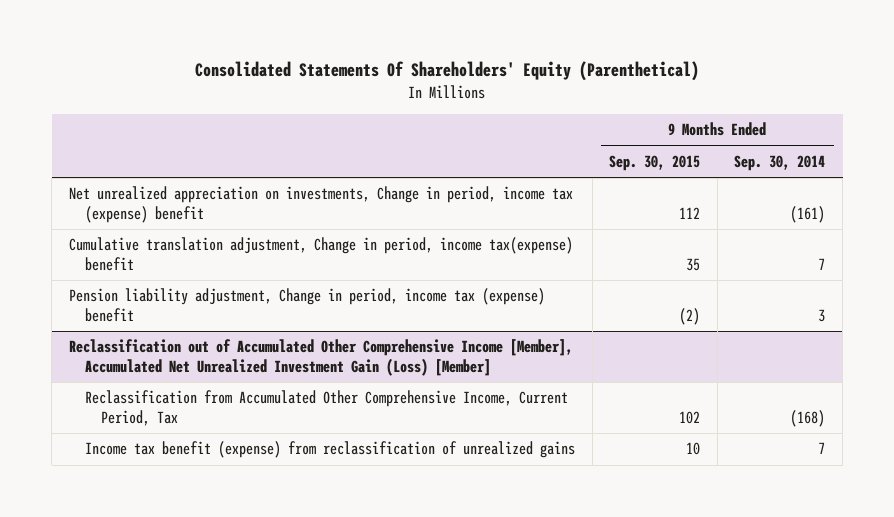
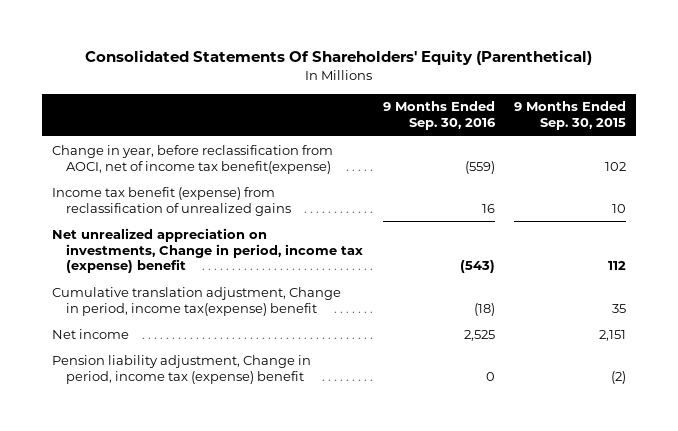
[734,154,826,171] Sep. 30, 2014 -> none
none -> [382,101,496,131] 9 Months Ended Sep. 30, 2016
none -> [51,144,333,174] Change in year, before reclassification from AOCI, net of income tax benefit(expense)
none -> [51,186,291,216] Income tax benefit (expense) from reclassification of unrealized gains
none -> [51,328,129,339] Net income
[68,339,573,377] Reclassification out of Accumulated Other Comprehensive Income [Member], Accumulated Net Unrealized Investment Gain (Loss) [Member] -> none
[85,390,569,427] Reclassification from Accumulated Other Comprehensive Income, Current Period, Tax -> none
[85,441,576,459] Income tax benefit (expense) from reclassification of unrealized gains -> none

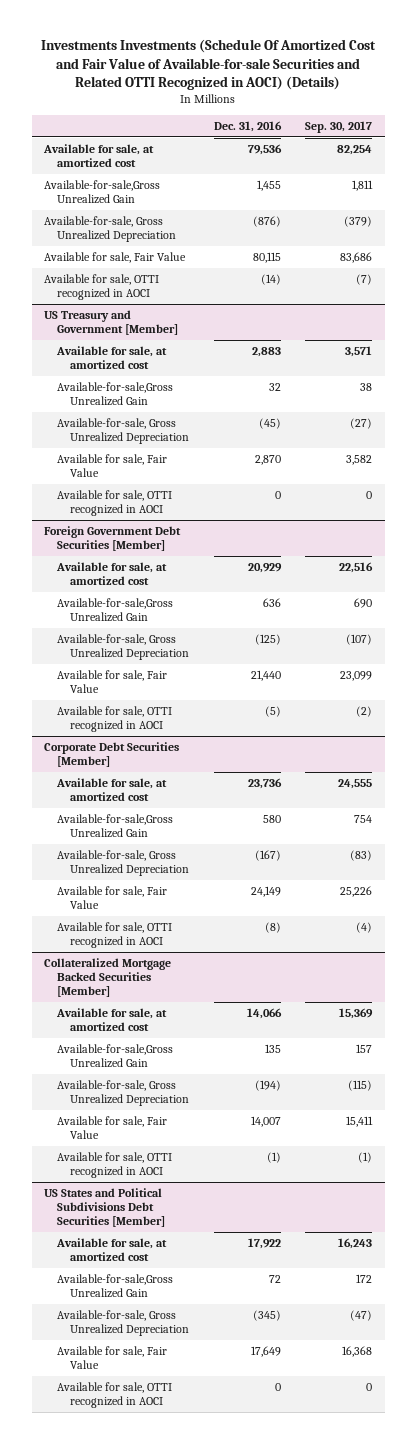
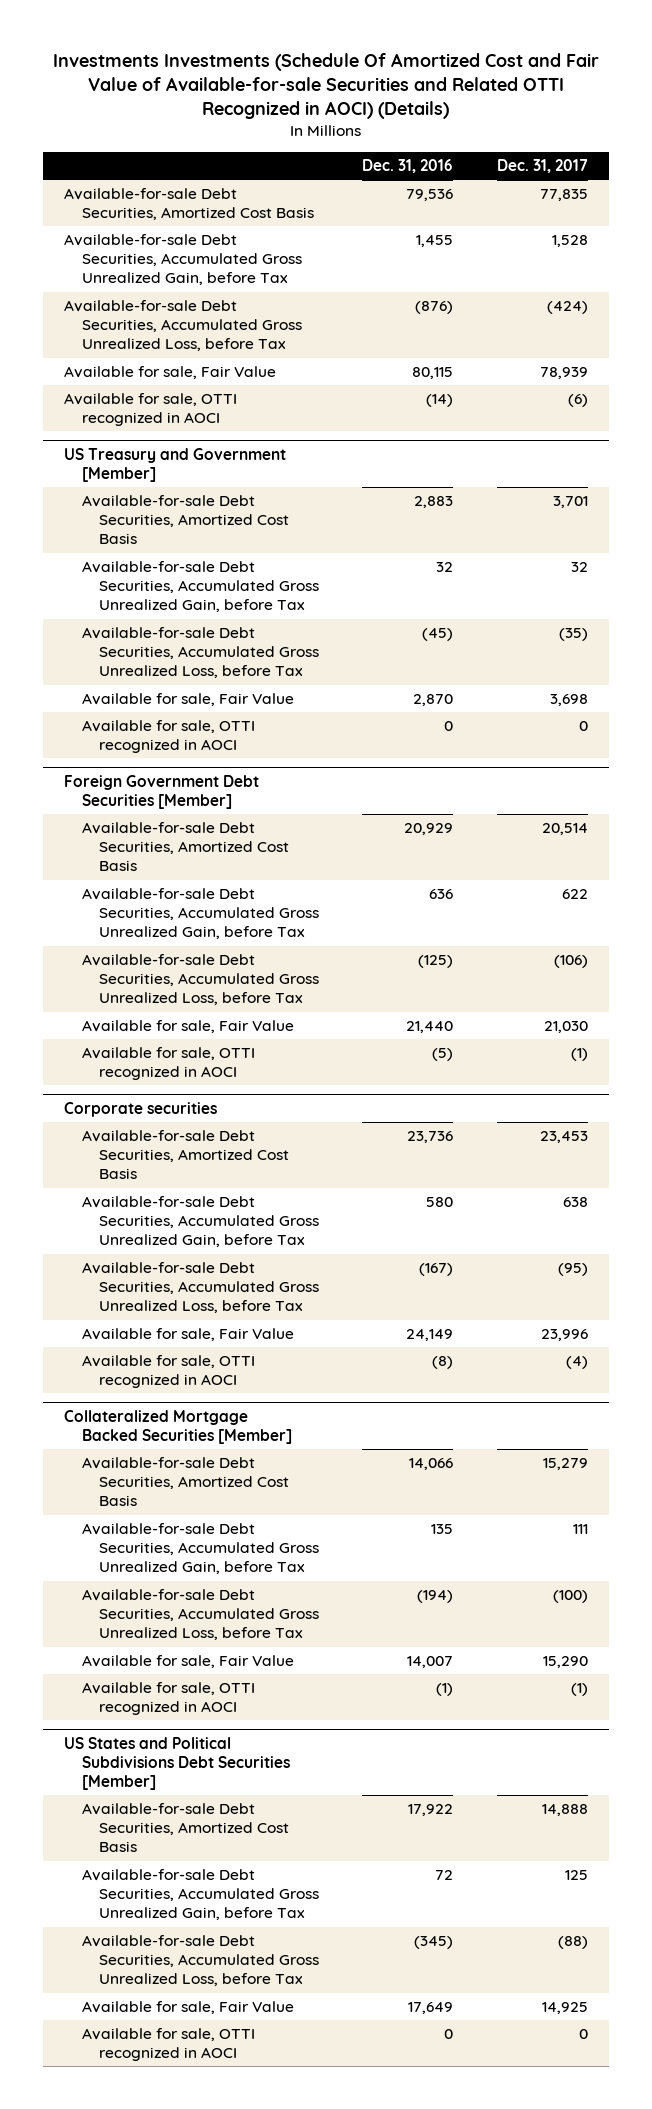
[305,121,373,134] Sep. 30, 2017 -> none
none -> [496,159,588,174] Dec. 31, 2017
[43,143,155,168] Available for sale, at amortized cost -> [64,188,314,221] Available-for-sale Debt Securities, Amortized Cost Basis
[44,179,161,205] Available-for-sale,Gross Unrealized Gain -> [64,234,302,286] Available-for-sale Debt Securities, Accumulated Gross Unrealized Gain, before Tax
[44,215,177,243] Available-for-sale, Gross Unrealized Depreciation -> [64,300,302,352] Available-for-sale Debt Securities, Accumulated Gross Unrealized Loss, before Tax
[56,345,168,370] Available for sale, at amortized cost -> [81,495,289,545] Available-for-sale Debt Securities, Amortized Cost Basis
[57,381,174,407] Available-for-sale,Gross Unrealized Gain -> [81,561,319,613] Available-for-sale Debt Securities, Accumulated Gross Unrealized Gain, before Tax
[57,417,190,445] Available-for-sale, Gross Unrealized Depreciation -> [81,627,319,679] Available-for-sale Debt Securities, Accumulated Gross Unrealized Loss, before Tax
[56,561,168,586] Available for sale, at amortized cost -> [81,822,289,872] Available-for-sale Debt Securities, Amortized Cost Basis
[57,597,174,623] Available-for-sale,Gross Unrealized Gain -> [81,888,319,940] Available-for-sale Debt Securities, Accumulated Gross Unrealized Gain, before Tax
[57,633,190,661] Available-for-sale, Gross Unrealized Depreciation -> [81,954,319,1006] Available-for-sale Debt Securities, Accumulated Gross Unrealized Loss, before Tax
[44,741,180,768] Corporate Debt Securities [Member] -> [64,1101,218,1117] Corporate securities
[56,777,168,802] Available for sale, at amortized cost -> [81,1130,289,1180] Available-for-sale Debt Securities, Amortized Cost Basis
[57,813,174,839] Available-for-sale,Gross Unrealized Gain -> [81,1196,319,1248] Available-for-sale Debt Securities, Accumulated Gross Unrealized Gain, before Tax
[57,849,190,877] Available-for-sale, Gross Unrealized Depreciation -> [81,1262,319,1314] Available-for-sale Debt Securities, Accumulated Gross Unrealized Loss, before Tax
[56,1007,168,1032] Available for sale, at amortized cost -> [81,1457,289,1507] Available-for-sale Debt Securities, Amortized Cost Basis
[57,1043,174,1069] Available-for-sale,Gross Unrealized Gain -> [81,1523,319,1575] Available-for-sale Debt Securities, Accumulated Gross Unrealized Gain, before Tax
[57,1079,190,1107] Available-for-sale, Gross Unrealized Depreciation -> [81,1589,319,1641] Available-for-sale Debt Securities, Accumulated Gross Unrealized Loss, before Tax
[56,1237,168,1262] Available for sale, at amortized cost -> [81,1803,289,1853] Available-for-sale Debt Securities, Amortized Cost Basis
[57,1273,174,1299] Available-for-sale,Gross Unrealized Gain -> [81,1869,319,1921] Available-for-sale Debt Securities, Accumulated Gross Unrealized Gain, before Tax
[57,1309,190,1337] Available-for-sale, Gross Unrealized Depreciation -> [81,1935,319,1987] Available-for-sale Debt Securities, Accumulated Gross Unrealized Loss, before Tax

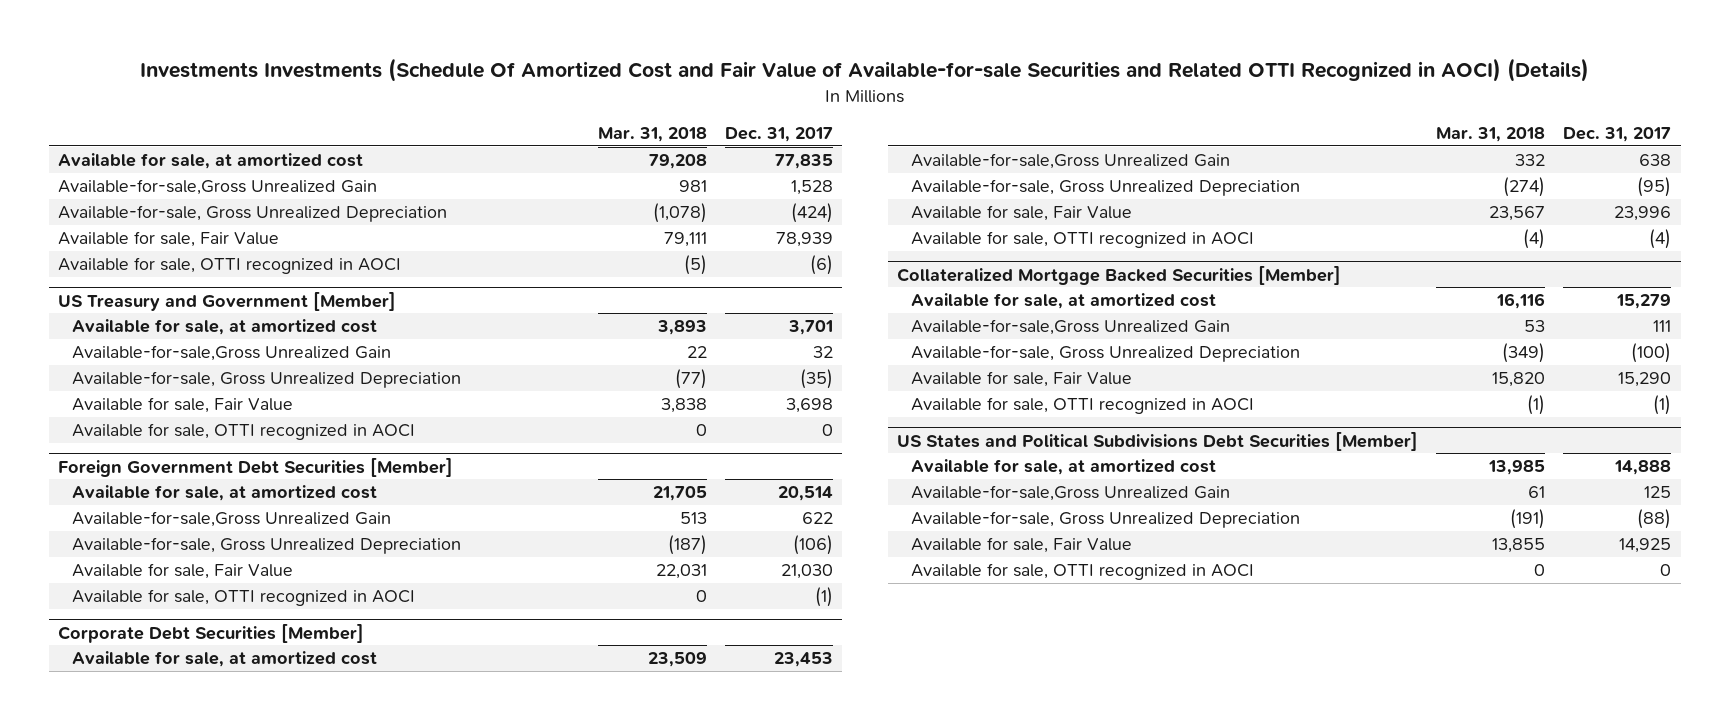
[362,159,454,174] Dec. 31, 2016 -> none
none -> [597,127,707,143] Mar. 31, 2018
[64,188,314,221] Available-for-sale Debt Securities, Amortized Cost Basis -> [58,153,364,170] Available for sale, at amortized cost
[64,234,302,286] Available-for-sale Debt Securities, Accumulated Gross Unrealized Gain, before Tax -> [58,179,378,196] Available-for-sale,Gross Unrealized Gain
[64,300,302,352] Available-for-sale Debt Securities, Accumulated Gross Unrealized Loss, before Tax -> [58,205,448,223] Available-for-sale, Gross Unrealized Depreciation
[81,495,289,545] Available-for-sale Debt Securities, Amortized Cost Basis -> [72,319,378,336] Available for sale, at amortized cost
[81,561,319,613] Available-for-sale Debt Securities, Accumulated Gross Unrealized Gain, before Tax -> [72,345,392,362] Available-for-sale,Gross Unrealized Gain
[81,627,319,679] Available-for-sale Debt Securities, Accumulated Gross Unrealized Loss, before Tax -> [72,371,462,389] Available-for-sale, Gross Unrealized Depreciation
[81,822,289,872] Available-for-sale Debt Securities, Amortized Cost Basis -> [72,485,378,502] Available for sale, at amortized cost
[81,888,319,940] Available-for-sale Debt Securities, Accumulated Gross Unrealized Gain, before Tax -> [72,511,392,528] Available-for-sale,Gross Unrealized Gain
[81,954,319,1006] Available-for-sale Debt Securities, Accumulated Gross Unrealized Loss, before Tax -> [72,537,462,555] Available-for-sale, Gross Unrealized Depreciation
[64,1101,218,1117] Corporate securities -> [58,623,365,643] Corporate Debt Securities [Member]
[81,1130,289,1180] Available-for-sale Debt Securities, Amortized Cost Basis -> [72,651,378,668] Available for sale, at amortized cost
[81,1196,319,1248] Available-for-sale Debt Securities, Accumulated Gross Unrealized Gain, before Tax -> [910,153,1230,170] Available-for-sale,Gross Unrealized Gain
[81,1262,319,1314] Available-for-sale Debt Securities, Accumulated Gross Unrealized Loss, before Tax -> [910,179,1300,197] Available-for-sale, Gross Unrealized Depreciation
[81,1457,289,1507] Available-for-sale Debt Securities, Amortized Cost Basis -> [910,293,1216,310] Available for sale, at amortized cost
[81,1523,319,1575] Available-for-sale Debt Securities, Accumulated Gross Unrealized Gain, before Tax -> [910,319,1230,336] Available-for-sale,Gross Unrealized Gain
[81,1589,319,1641] Available-for-sale Debt Securities, Accumulated Gross Unrealized Loss, before Tax -> [910,345,1300,363] Available-for-sale, Gross Unrealized Depreciation
[81,1803,289,1853] Available-for-sale Debt Securities, Amortized Cost Basis -> [910,459,1216,476] Available for sale, at amortized cost
[81,1869,319,1921] Available-for-sale Debt Securities, Accumulated Gross Unrealized Gain, before Tax -> [910,485,1230,502] Available-for-sale,Gross Unrealized Gain
[81,1935,319,1987] Available-for-sale Debt Securities, Accumulated Gross Unrealized Loss, before Tax -> [910,511,1300,529] Available-for-sale, Gross Unrealized Depreciation

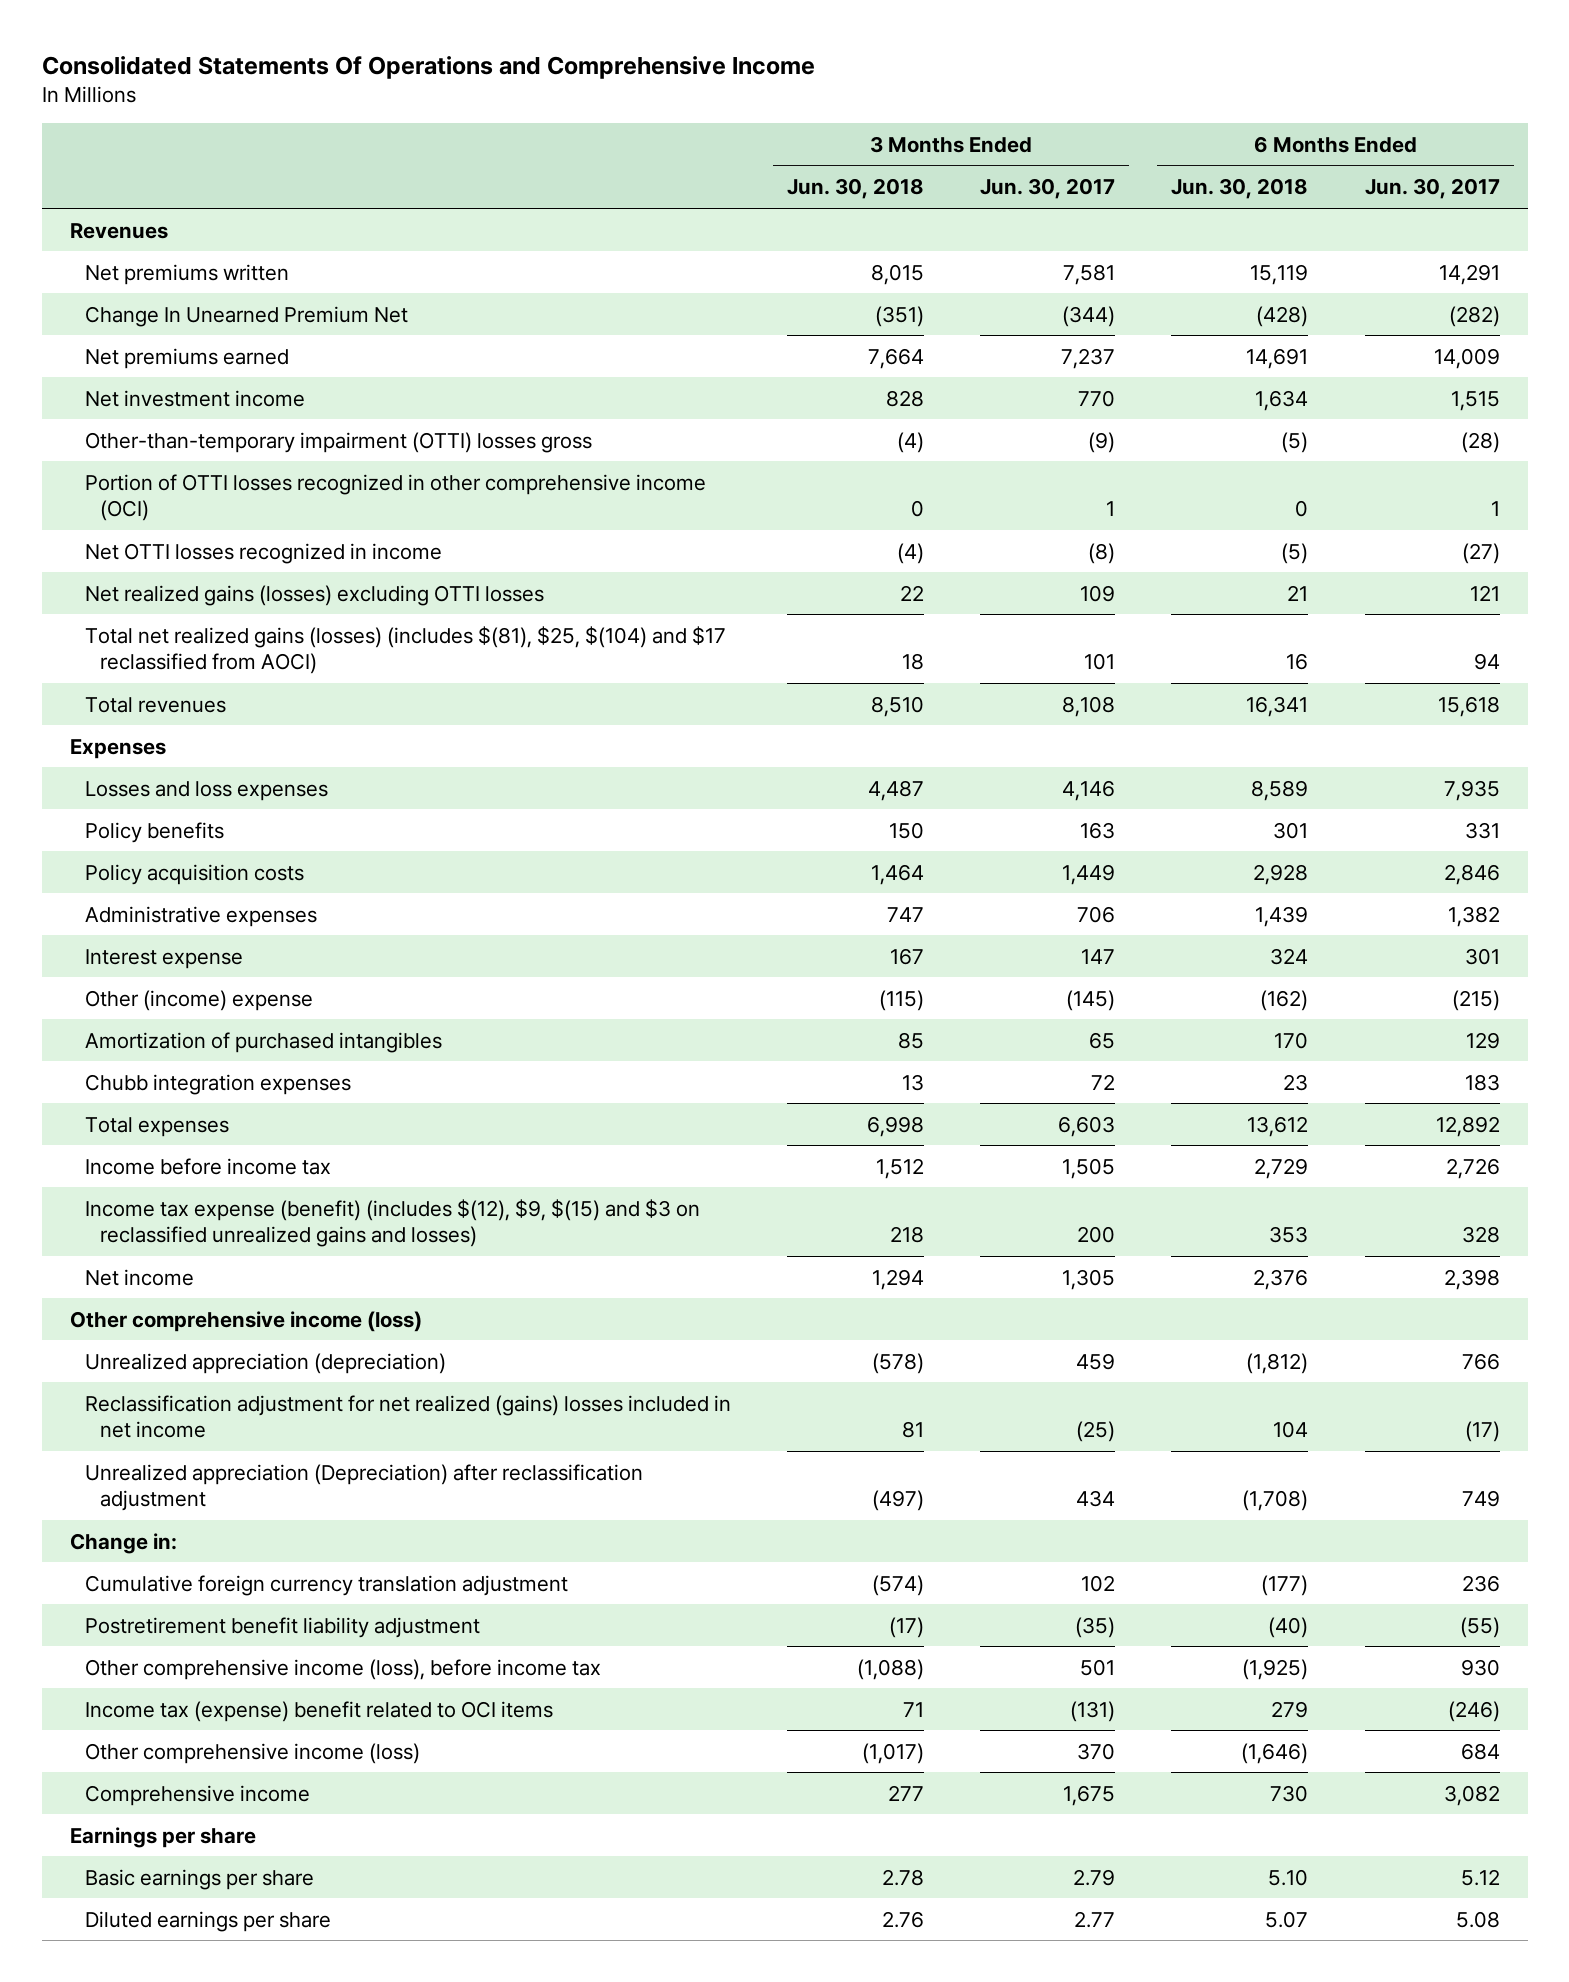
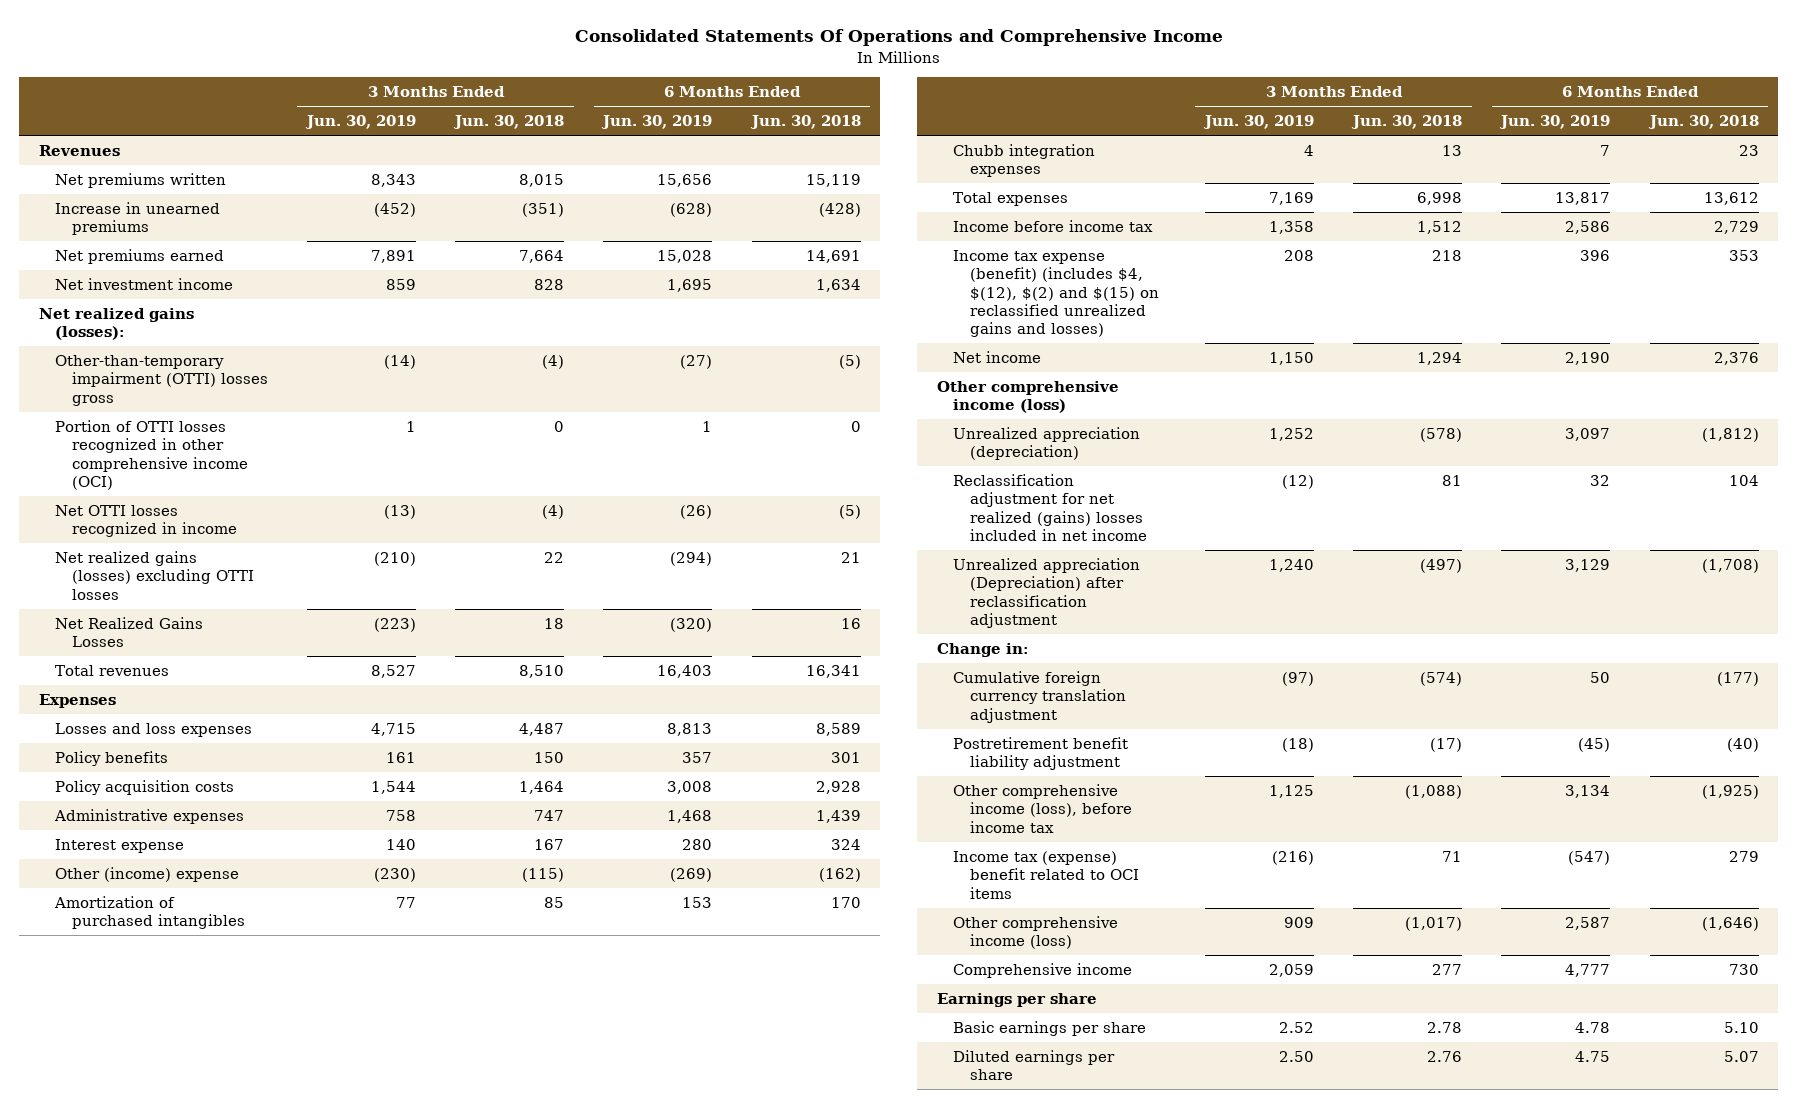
[980,178,1116,200] Jun. 30, 2017 -> none
[1364,178,1500,200] Jun. 30, 2017 -> none
none -> [305,115,417,130] Jun. 30, 2019
none -> [601,115,713,130] Jun. 30, 2019
[84,305,408,327] Change In Unearned Premium Net -> [55,201,221,236] Increase in unearned premiums
none -> [38,307,194,341] Net realized gains (losses):
[84,625,726,675] Total net realized gains (losses) (includes $(81), $25, $(104) and $17 reclassified from AOCI) -> [55,616,204,648] Net Realized Gains Losses
[84,1198,700,1248] Income tax expense (benefit) (includes $(12), $9, $(15) and $3 on reclassified unrealized gains and losses) -> [953,249,1160,338] Income tax expense (benefit) (includes $4, $(12), $(2) and $(15) on reclassified unrealized gains and losses)

